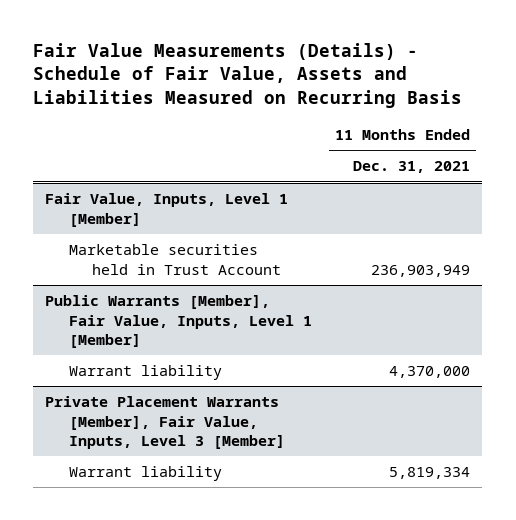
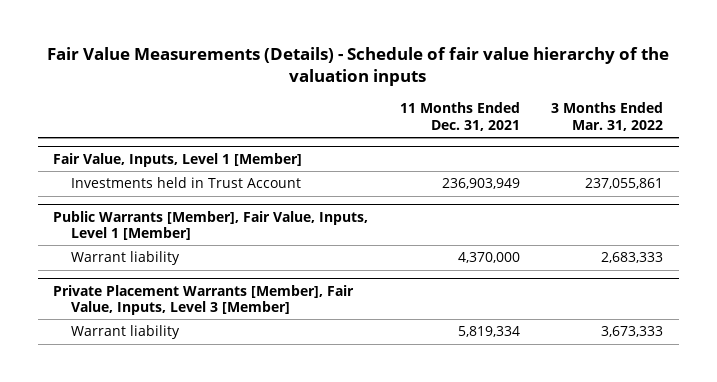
[33,42,463,108] Fair Value Measurements (Details) - Schedule of Fair Value, Assets and Liabilities Measured on Recurring Basis -> [47,46,670,86] Fair Value Measurements (Details) - Schedule of fair value hierarchy of the valuation inputs
none -> [551,102,664,131] 3 Months Ended Mar. 31, 2022
[68,244,281,275] Marketable securities held in Trust Account -> [70,177,301,189] Investments held in Trust Account

